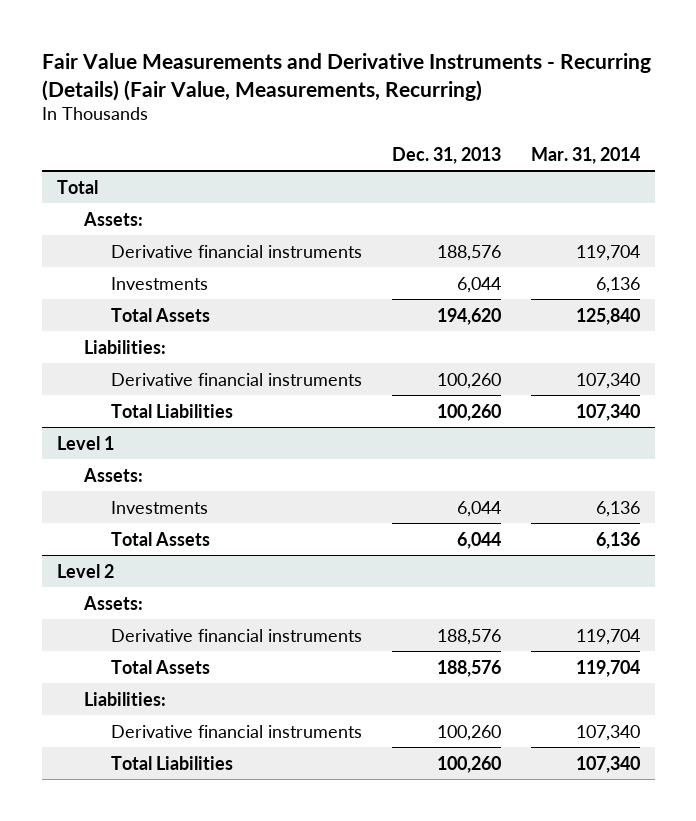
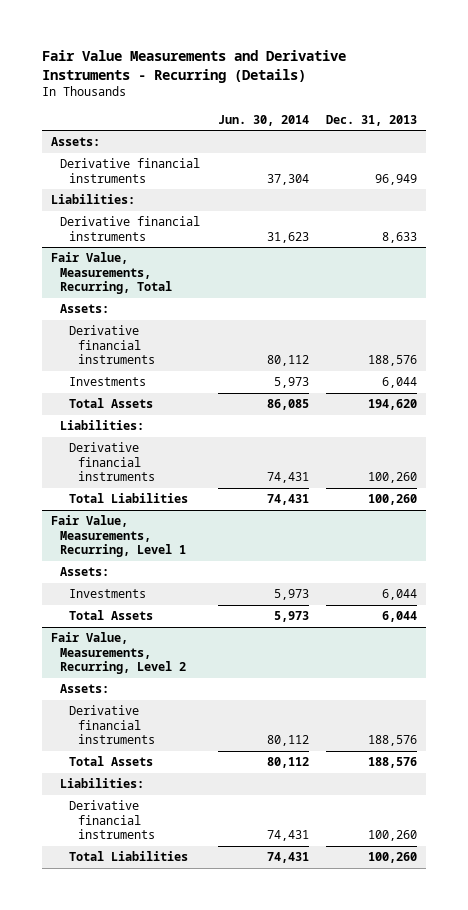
[41,53,651,101] Fair Value Measurements and Derivative Instruments - Recurring (Details) (Fair Value, Measurements, Recurring) -> [42,50,347,83] Fair Value Measurements and Derivative Instruments - Recurring (Details)
[530,146,640,164] Mar. 31, 2014 -> none
none -> [217,114,309,126] Jun. 30, 2014
[56,179,98,194] Total -> none
none -> [60,158,201,183] Derivative financial instruments
none -> [51,194,136,205] Liabilities:
none -> [60,216,201,241] Derivative financial instruments
none -> [51,252,173,295] Fair Value, Measurements, Recurring, Total
none -> [60,304,110,314] Assets:
[56,435,114,450] Level 1 -> none
none -> [51,515,187,558] Fair Value, Measurements, Recurring, Level 1
[56,563,114,578] Level 2 -> none
none -> [51,632,187,675] Fair Value, Measurements, Recurring, Level 2

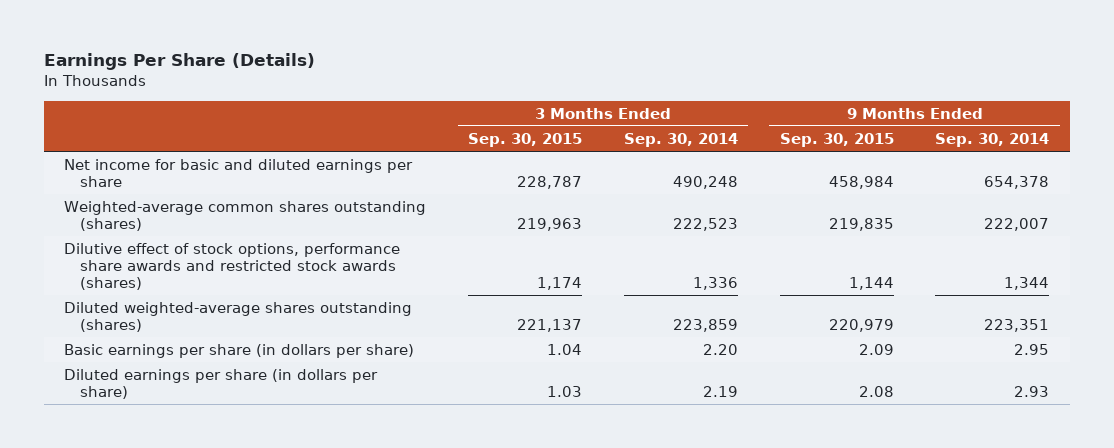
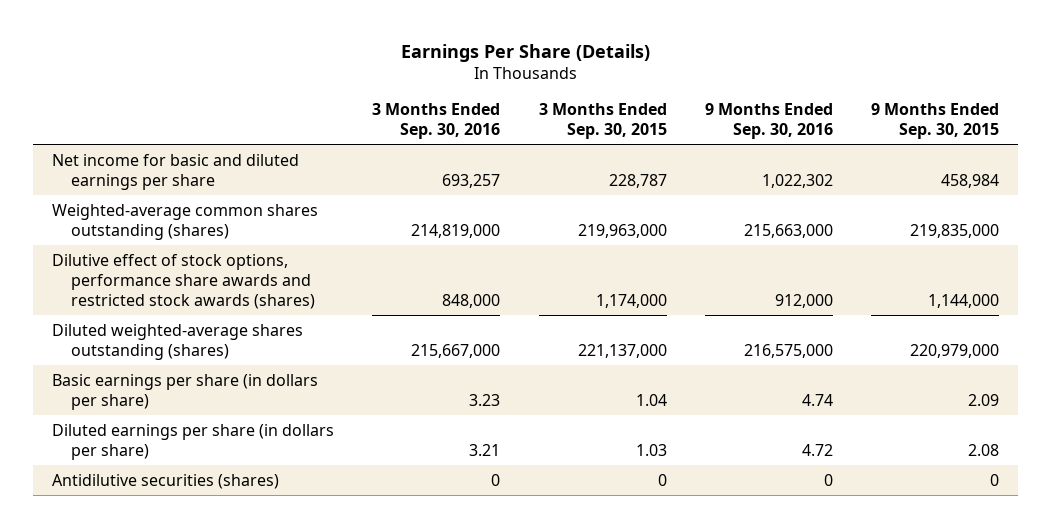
[623,132,738,147] Sep. 30, 2014 -> none
[935,132,1050,147] Sep. 30, 2014 -> none
none -> [372,103,501,140] 3 Months Ended Sep. 30, 2016
none -> [705,103,834,140] 9 Months Ended Sep. 30, 2016
[517,218,583,232] 219,963 -> [577,223,667,238] 219,963,000
[828,218,894,232] 219,835 -> [910,223,1000,238] 219,835,000
[537,277,583,291] 1,174 -> [595,293,667,308] 1,174,000
[848,277,894,291] 1,144 -> [928,293,1000,308] 1,144,000
[517,319,583,333] 221,137 -> [577,343,667,358] 221,137,000
[828,319,894,333] 220,979 -> [910,343,1000,358] 220,979,000
none -> [52,473,280,489] Antidilutive securities (shares)

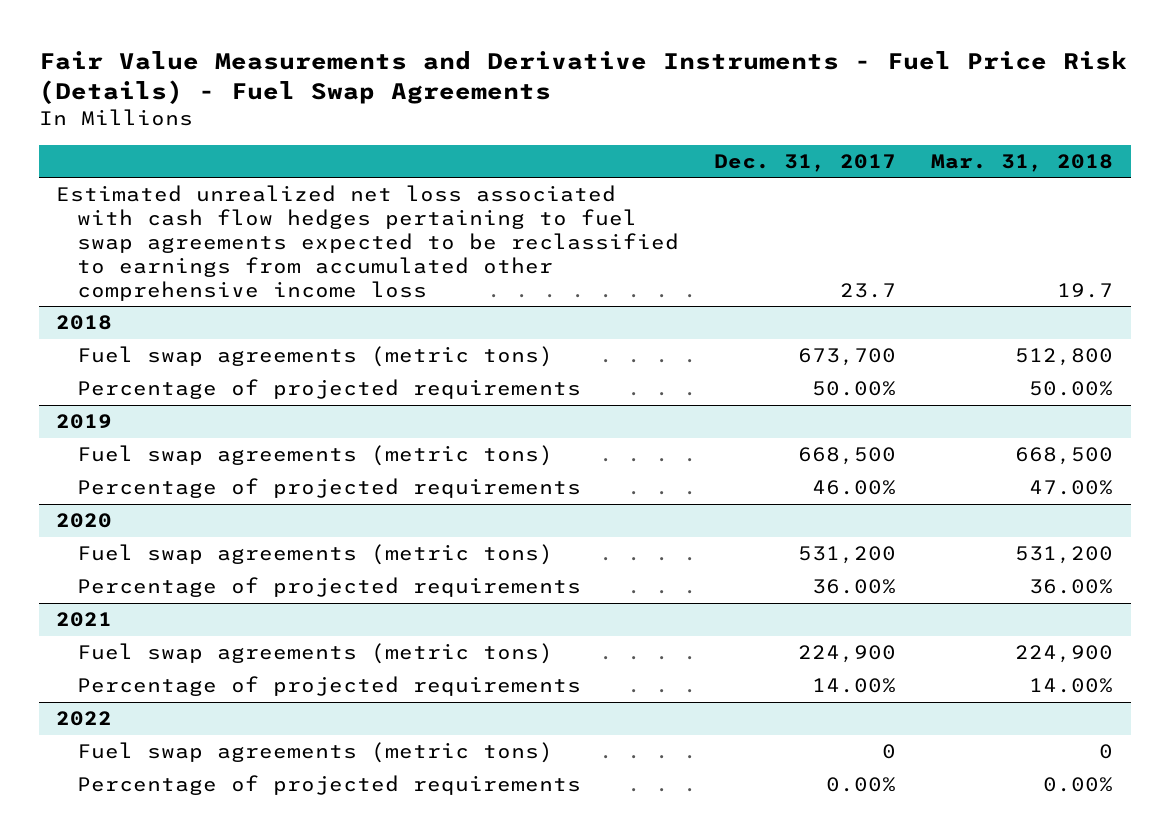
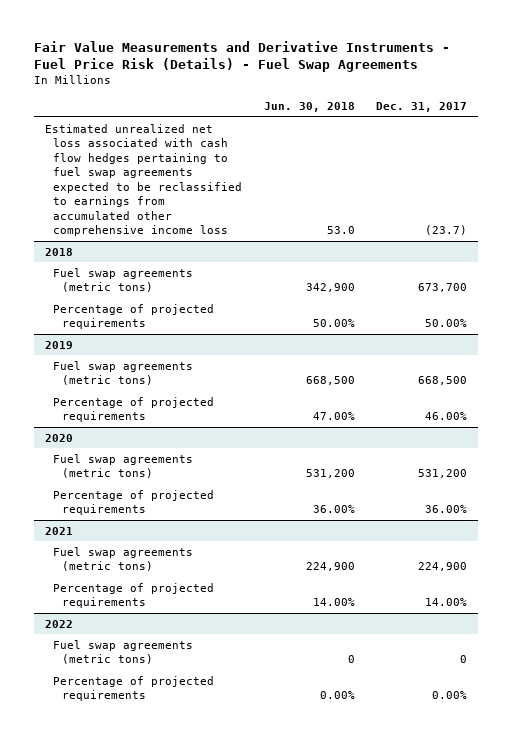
[931,153,1114,172] Mar. 31, 2018 -> none
none -> [263,102,355,113] Jun. 30, 2018
[840,282,897,298] 23.7 -> [425,225,468,236] (23.7)

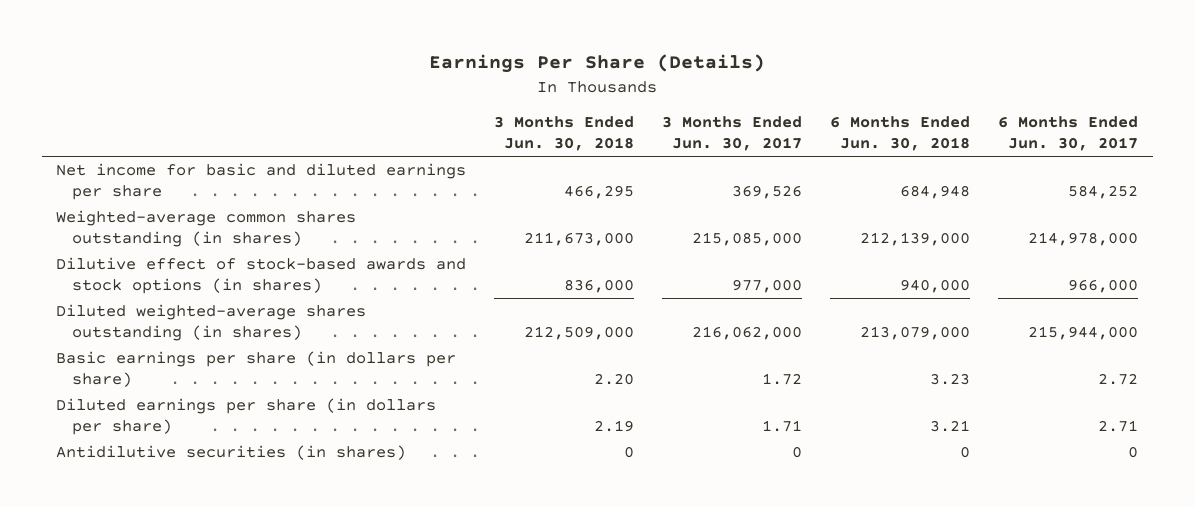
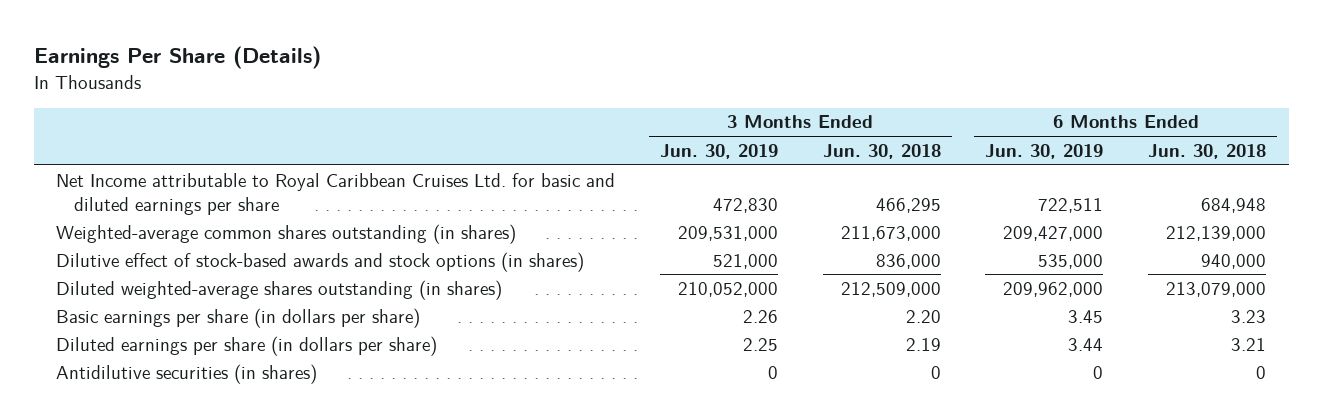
[662,116,803,152] 3 Months Ended Jun. 30, 2017 -> none
[998,116,1139,152] 6 Months Ended Jun. 30, 2017 -> none
none -> [660,143,779,159] Jun. 30, 2019
none -> [985,143,1104,159] Jun. 30, 2019
[55,163,466,201] Net income for basic and diluted earnings per share -> [56,172,616,215] Net Income attributable to Royal Caribbean Cruises Ltd. for basic and diluted earnings per share

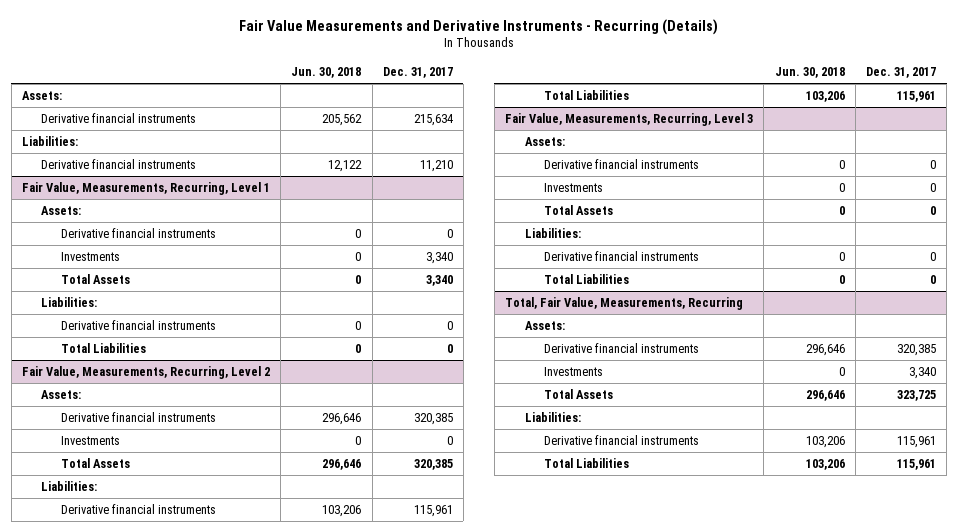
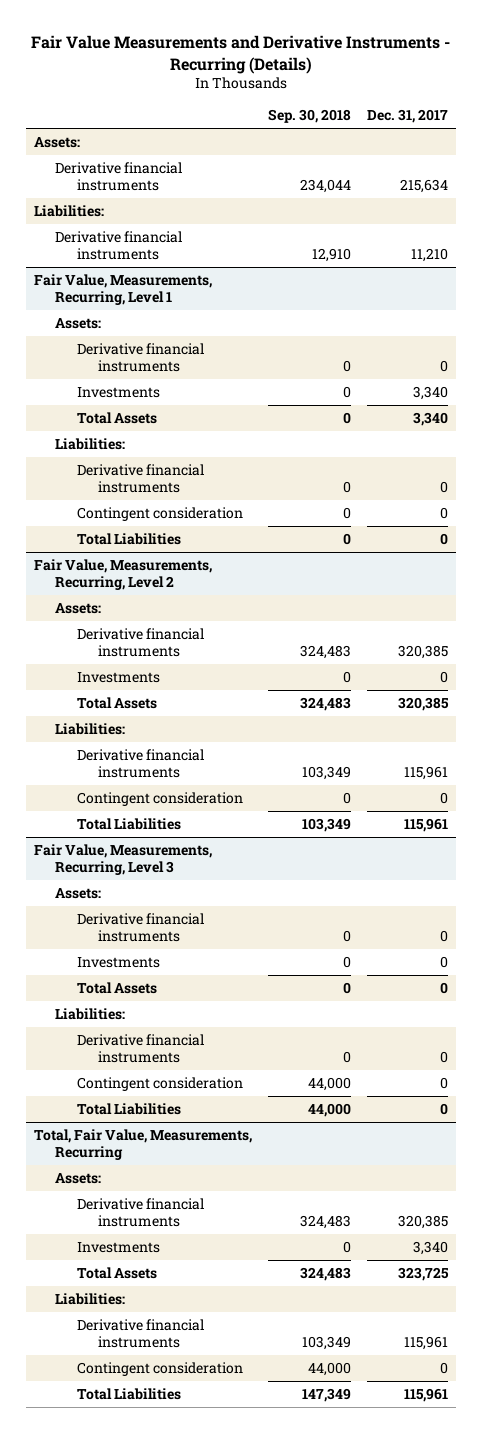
[291,66,362,78] Jun. 30, 2018 -> none
none -> [268,109,352,124] Sep. 30, 2018
none -> [76,506,243,521] Contingent consideration
none -> [76,791,243,806] Contingent consideration
none -> [76,1076,243,1091] Contingent consideration
none -> [76,1361,243,1376] Contingent consideration

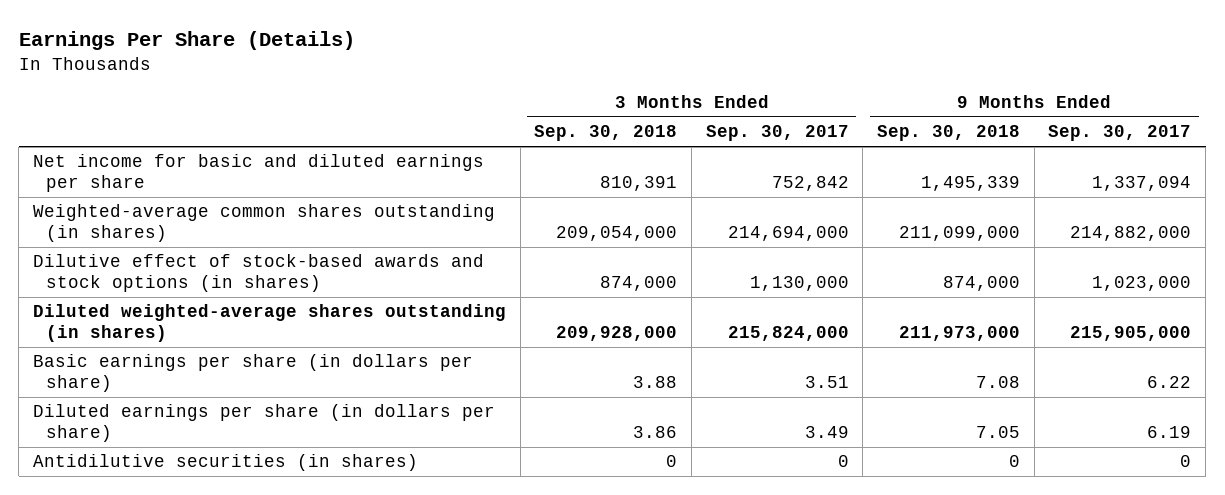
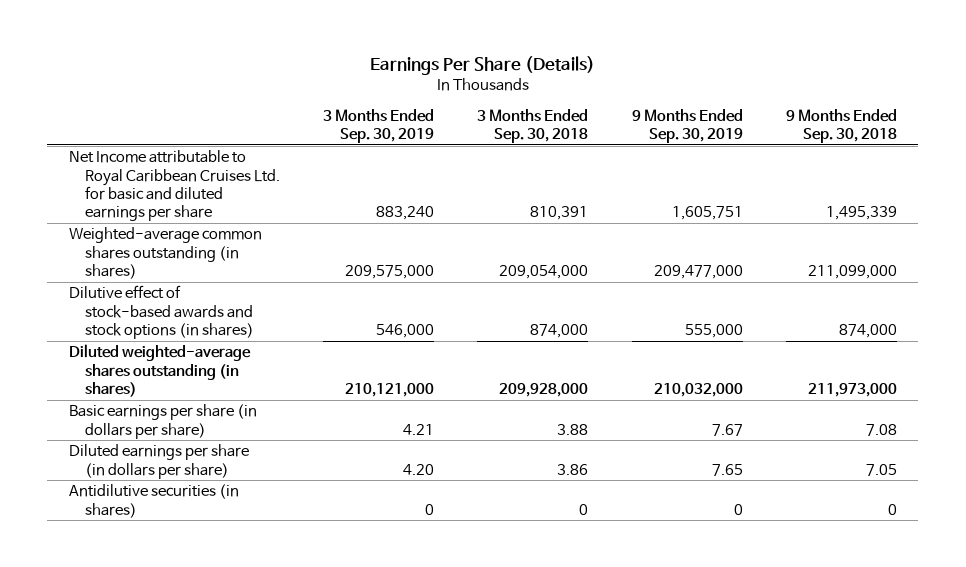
[705,125,849,142] Sep. 30, 2017 -> none
[1048,125,1192,142] Sep. 30, 2017 -> none
none -> [323,108,435,143] 3 Months Ended Sep. 30, 2019
none -> [631,108,743,143] 9 Months Ended Sep. 30, 2019
[33,154,485,192] Net income for basic and diluted earnings per share -> [69,150,281,221] Net Income attributable to Royal Caribbean Cruises Ltd. for basic and diluted earnings per share

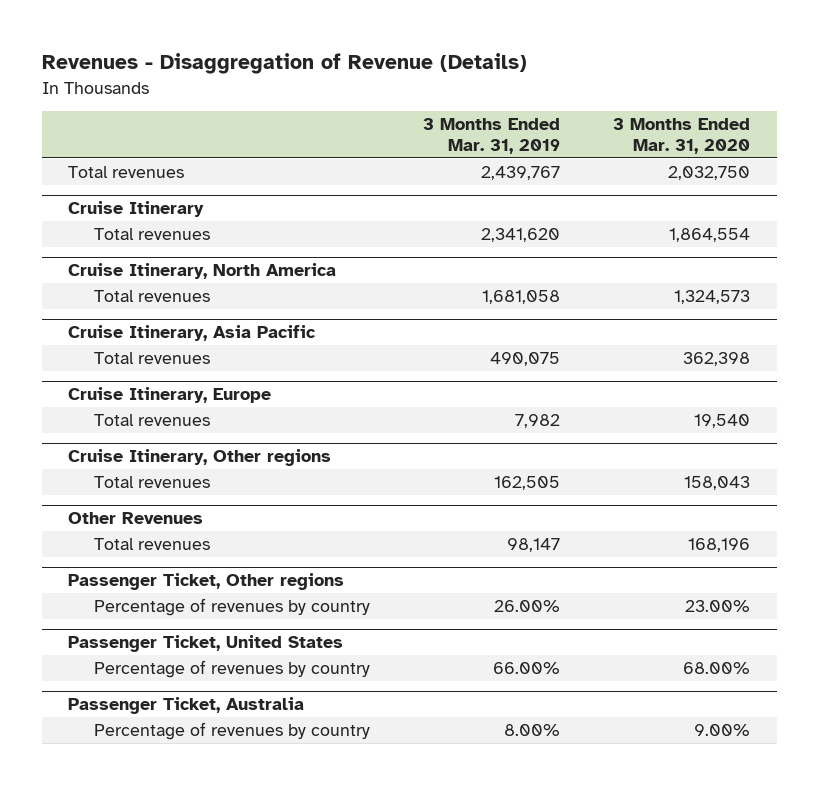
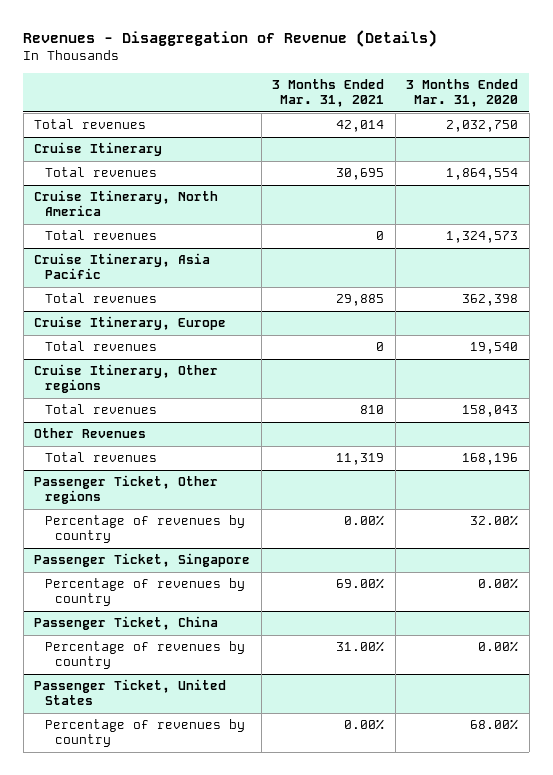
[422,118,560,154] 3 Months Ended Mar. 31, 2019 -> none
none -> [272,79,385,108] 3 Months Ended Mar. 31, 2021
[685,599,751,612] 23.00% -> [470,515,519,527] 32.00%
none -> [34,553,251,568] Passenger Ticket, Singapore
none -> [44,578,245,607] Percentage of revenues by country
none -> [34,616,219,631] Passenger Ticket, China
none -> [44,641,245,670] Percentage of revenues by country
[68,697,305,715] Passenger Ticket, Australia -> none
[93,721,370,740] Percentage of revenues by country -> none

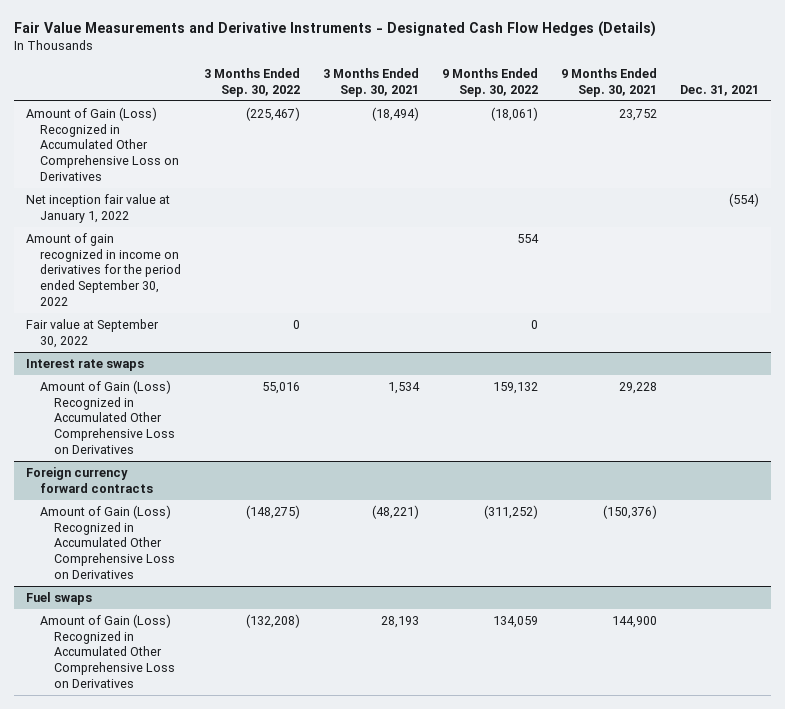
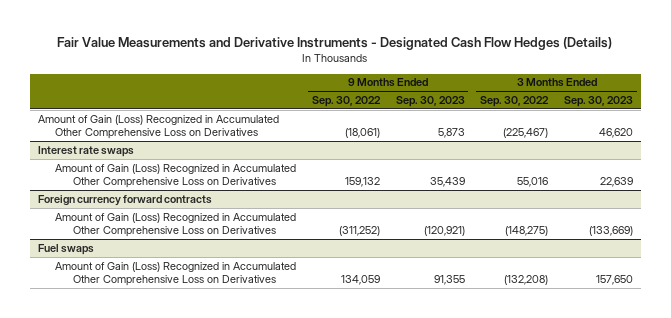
[322,67,419,97] 3 Months Ended Sep. 30, 2021 -> none
[561,67,658,97] 9 Months Ended Sep. 30, 2021 -> none
[680,84,760,96] Dec. 31, 2021 -> none
none -> [395,96,465,108] Sep. 30, 2023
none -> [563,96,633,108] Sep. 30, 2023
[25,193,170,223] Net inception fair value at January 1, 2022 -> none
[25,232,181,306] Amount of gain recognized in income on derivatives for the period ended September 30, 2022 -> none
[25,318,159,348] Fair value at September 30, 2022 -> none

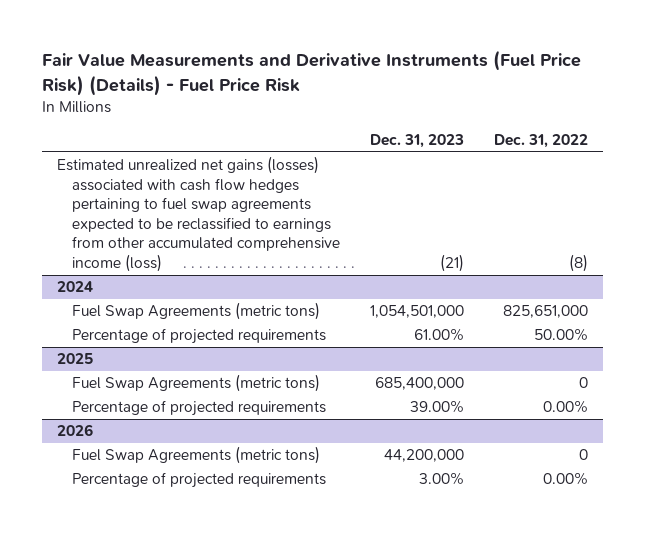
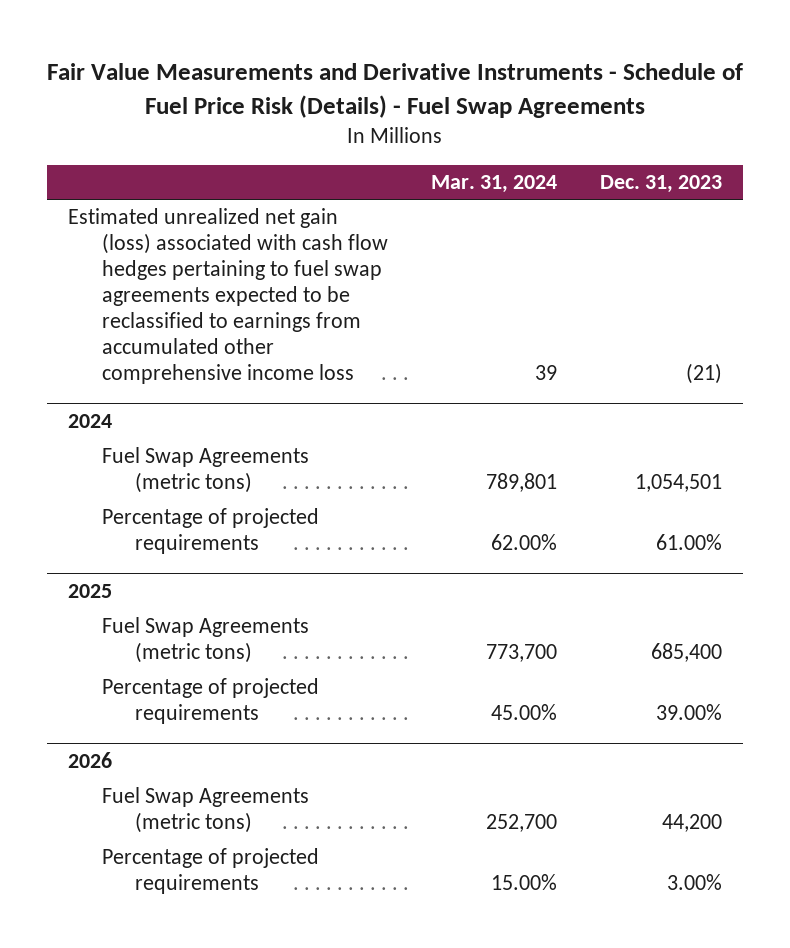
[42,50,582,96] Fair Value Measurements and Derivative Instruments (Fuel Price Risk) (Details) - Fuel Price Risk -> [47,63,744,118] Fair Value Measurements and Derivative Instruments - Schedule of Fuel Price Risk (Details) - Fuel Swap Agreements
[494,133,589,148] Dec. 31, 2022 -> none
none -> [430,175,557,194] Mar. 31, 2024
[57,156,341,272] Estimated unrealized net gains (losses) associated with cash flow hedges pertaining to fuel swap agreements expected to be reclassified to earnings from other accumulated comprehensive income (loss) -> [68,208,388,385] Estimated unrealized net gain (loss) associated with cash flow hedges pertaining to fuel swap agreements expected to be reclassified to earnings from accumulated other comprehensive income loss
[370,305,465,319] 1,054,501,000 -> [634,474,722,493] 1,054,501
[375,377,465,391] 685,400,000 -> [650,643,722,663] 685,400
[384,449,465,463] 44,200,000 -> [661,814,722,833] 44,200

